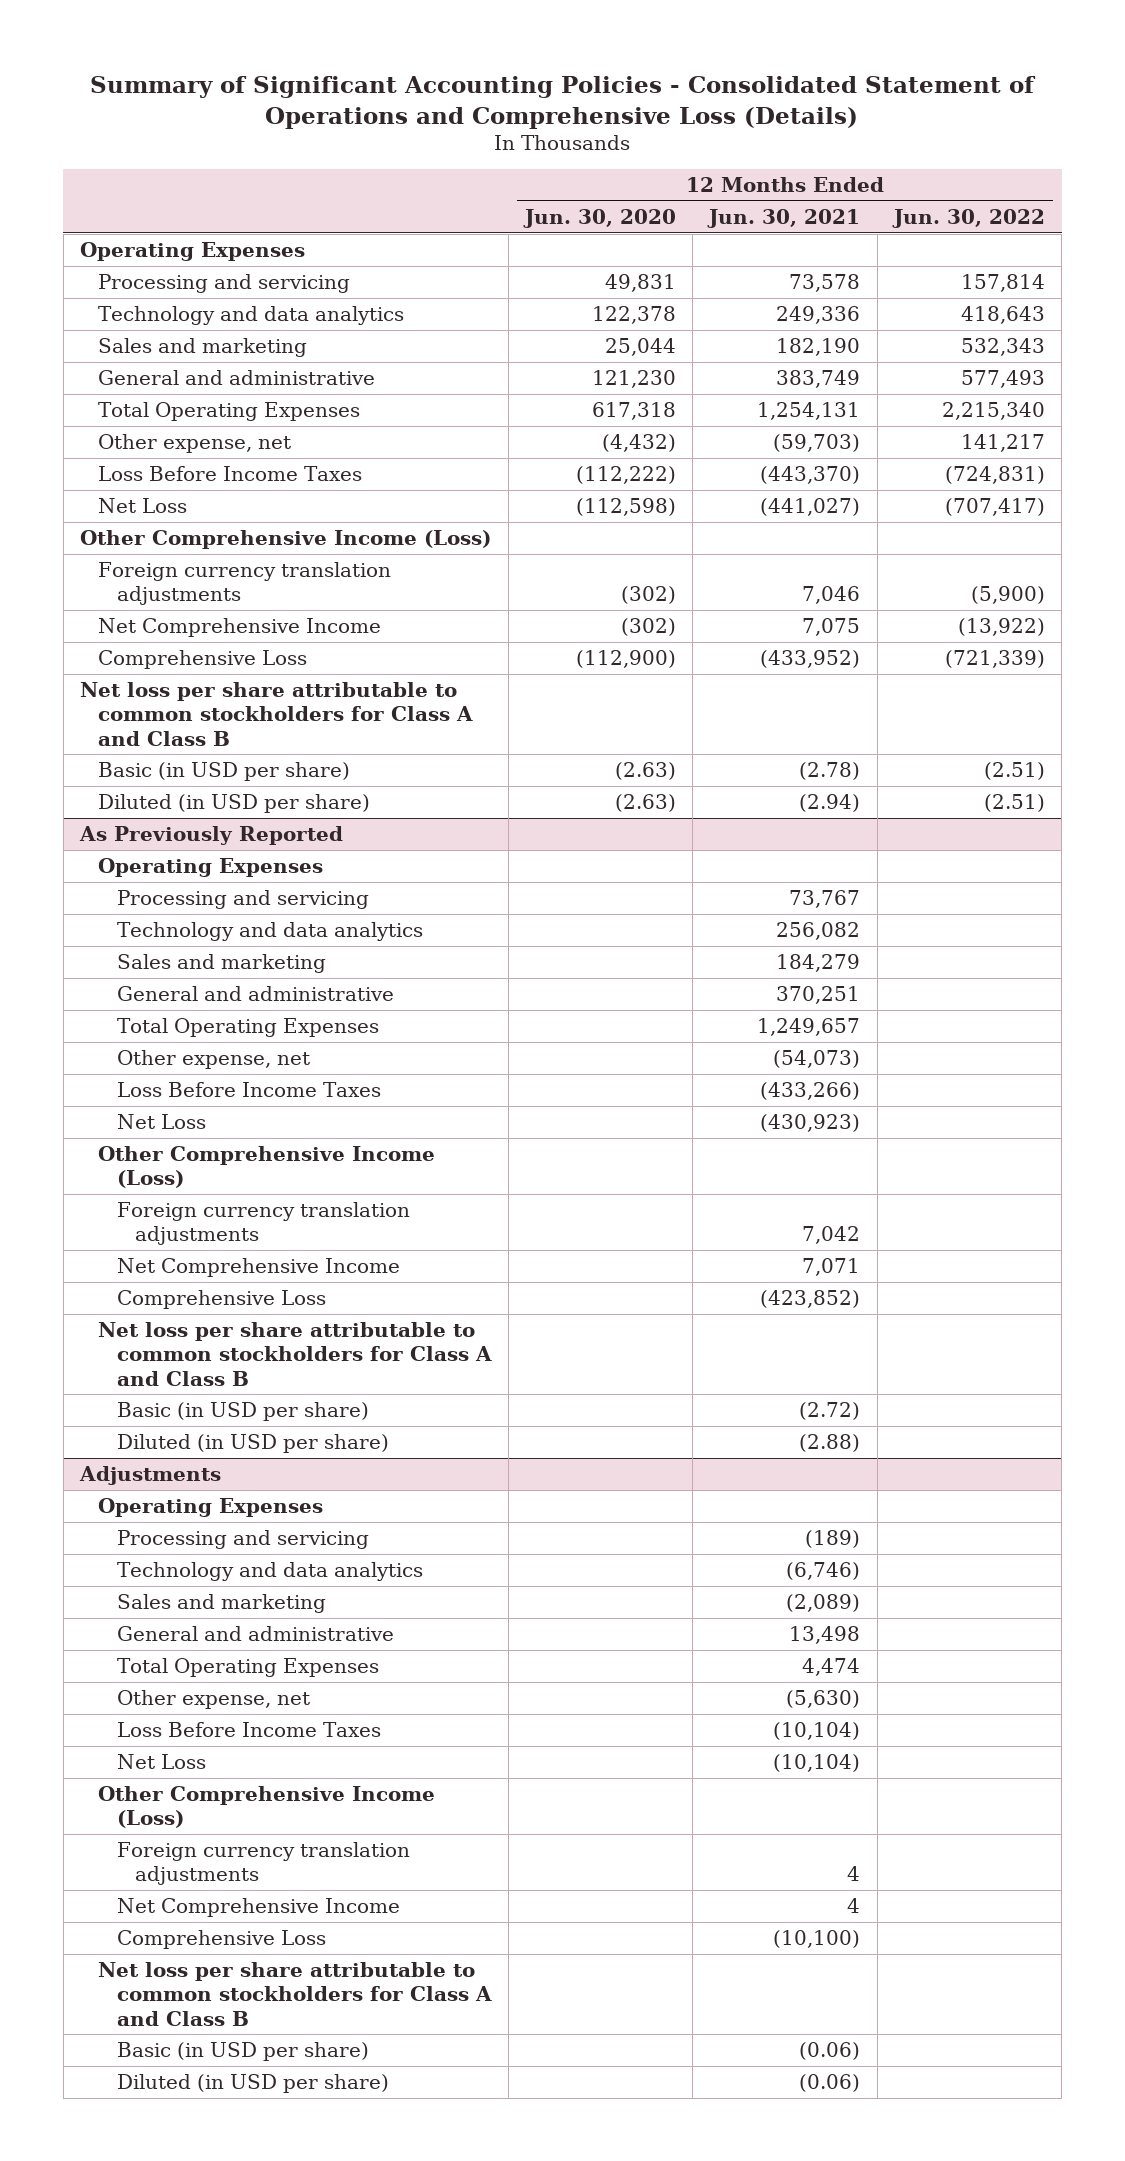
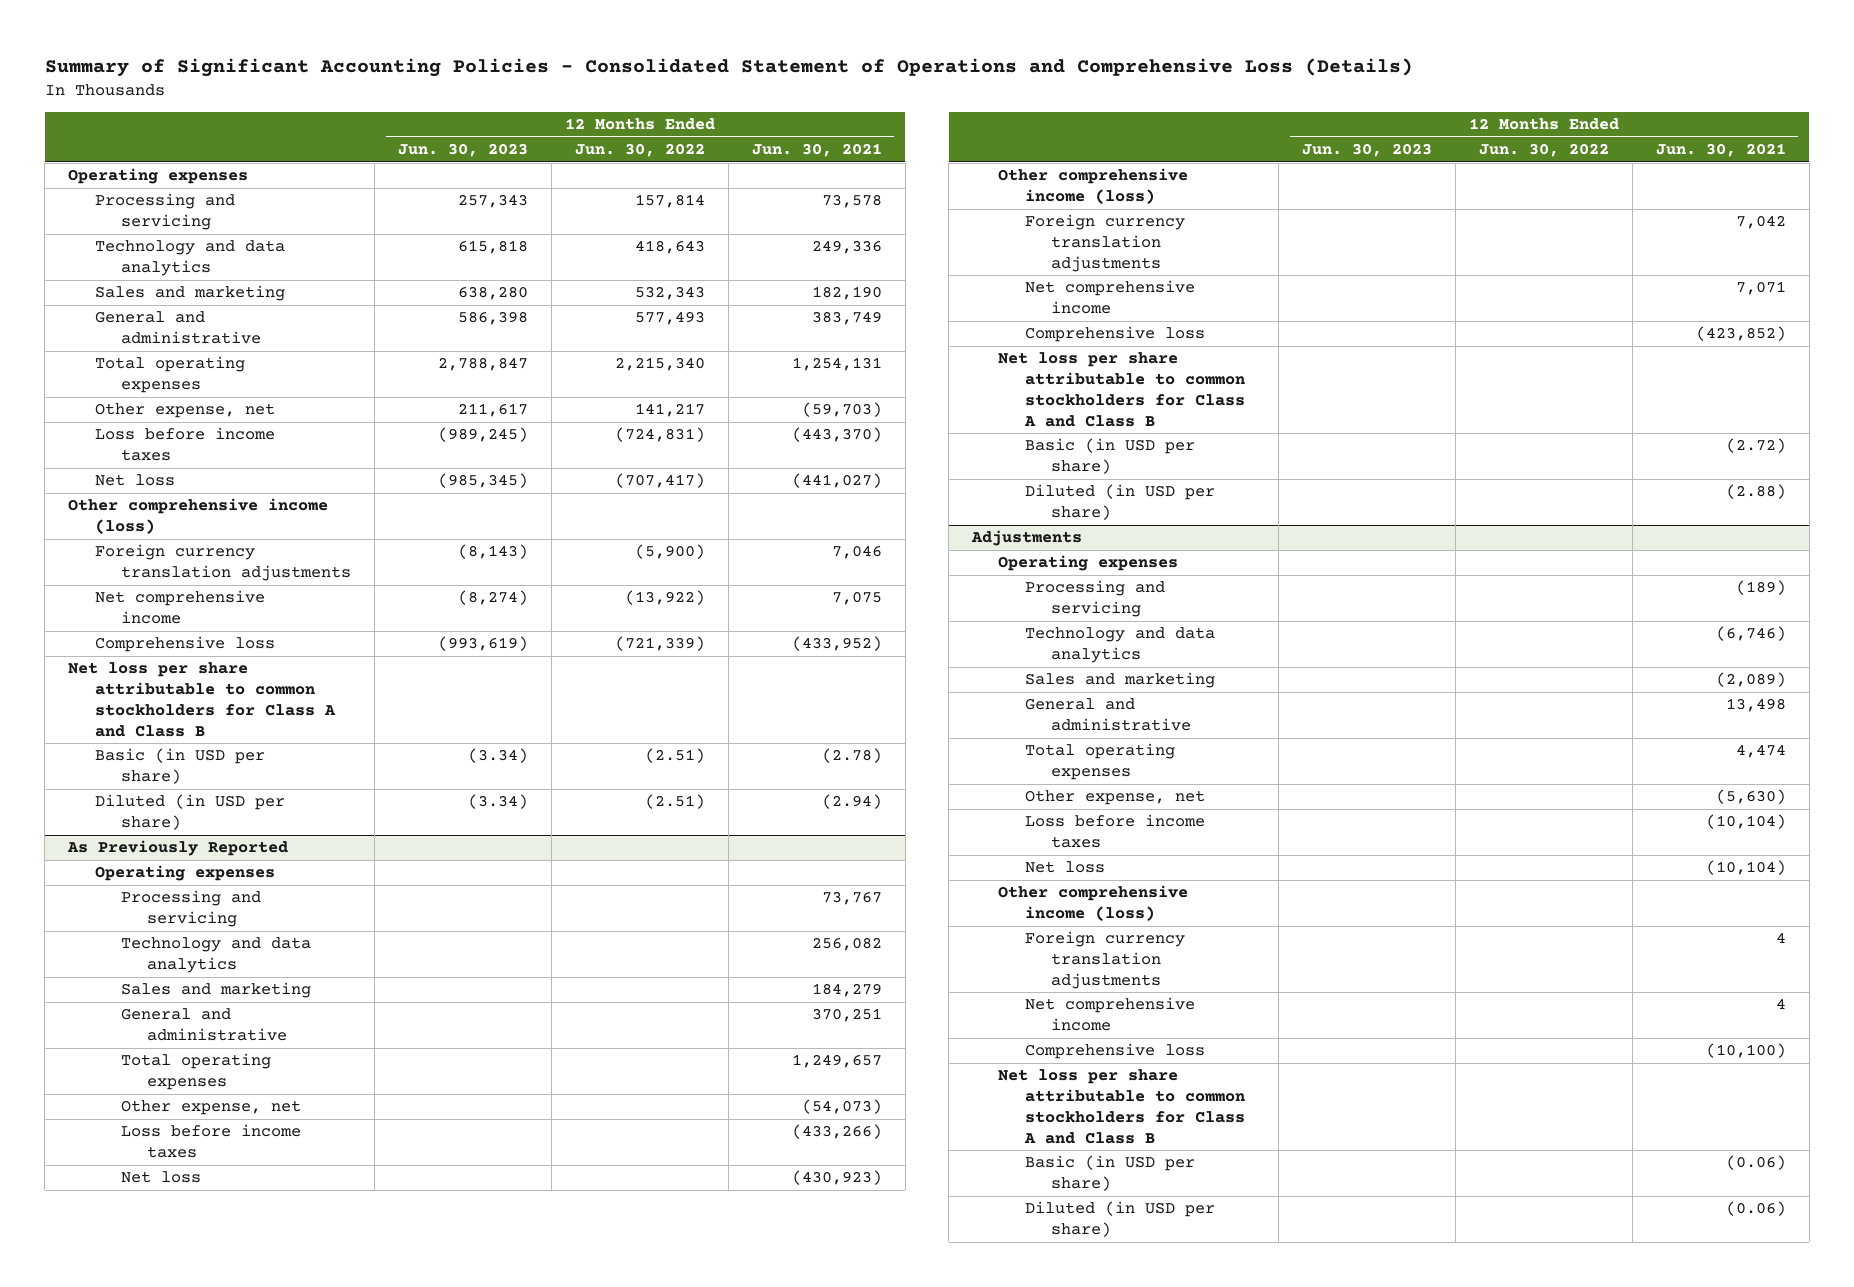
[522,208,676,228] Jun. 30, 2020 -> none
none -> [397,143,528,158] Jun. 30, 2023
[80,241,306,261] Operating Expenses -> [68,168,249,185] Operating expenses
[98,401,361,421] Total Operating Expenses -> [94,356,245,394] Total operating expenses
[98,465,363,481] Loss Before Income Taxes -> [94,427,275,462] Loss before income taxes
[98,497,188,513] Net Loss -> [94,474,175,487] Net loss
[80,529,492,549] Other Comprehensive Income (Loss) -> [68,498,329,535] Other comprehensive income (loss)
[98,617,382,637] Net Comprehensive Income -> [94,590,265,625] Net comprehensive income
[98,649,308,669] Comprehensive Loss -> [94,636,275,653] Comprehensive loss
[98,857,324,877] Operating Expenses -> [94,865,275,882] Operating expenses
[116,1017,379,1037] Total Operating Expenses -> [120,1053,271,1091] Total operating expenses
[116,1081,381,1097] Loss Before Income Taxes -> [120,1124,301,1159] Loss before income taxes
[116,1113,206,1129] Net Loss -> [120,1171,201,1184] Net loss
[98,1145,436,1189] Other Comprehensive Income (Loss) -> [998,168,1189,205] Other comprehensive income (loss)
[116,1257,400,1277] Net Comprehensive Income -> [1024,280,1195,315] Net comprehensive income
[116,1289,326,1309] Comprehensive Loss -> [1024,326,1205,343] Comprehensive loss
[98,1497,324,1517] Operating Expenses -> [998,555,1179,572] Operating expenses
[116,1657,379,1677] Total Operating Expenses -> [1024,743,1175,781] Total operating expenses
[116,1721,381,1737] Loss Before Income Taxes -> [1024,814,1205,849] Loss before income taxes
[116,1753,206,1769] Net Loss -> [1024,861,1105,874] Net loss
[98,1785,436,1829] Other Comprehensive Income (Loss) -> [998,885,1189,922] Other comprehensive income (loss)
[116,1897,400,1917] Net Comprehensive Income -> [1024,997,1195,1032] Net comprehensive income
[116,1929,326,1949] Comprehensive Loss -> [1024,1043,1205,1060] Comprehensive loss

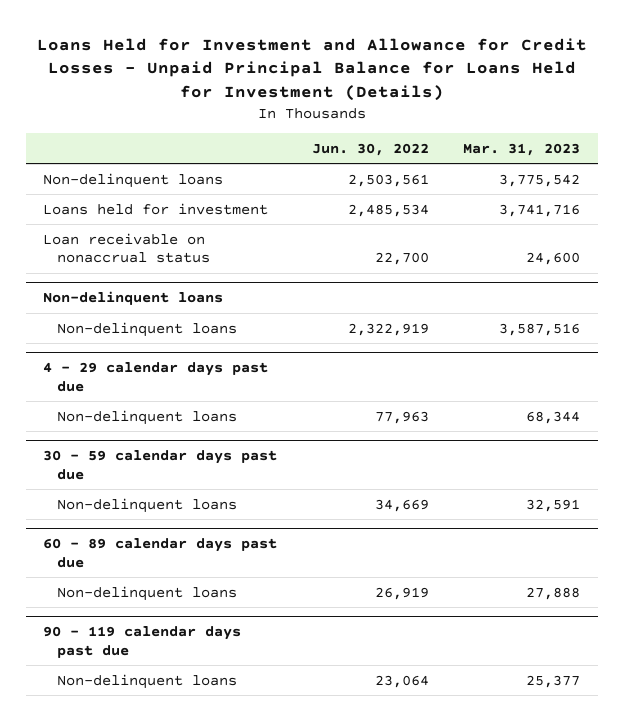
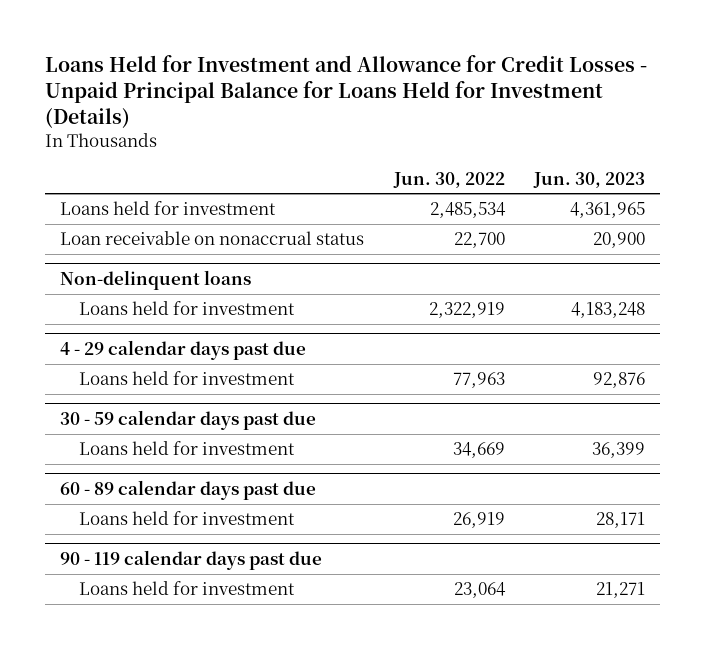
[463,142,581,156] Mar. 31, 2023 -> none
none -> [533,171,646,188] Jun. 30, 2023
[43,172,224,188] Non-delinquent loans -> none
[57,321,238,337] Non-delinquent loans -> [79,301,296,316] Loans held for investment
[57,409,238,425] Non-delinquent loans -> [79,371,296,386] Loans held for investment
[57,497,238,513] Non-delinquent loans -> [79,441,296,456] Loans held for investment
[57,585,238,601] Non-delinquent loans -> [79,511,296,526] Loans held for investment
[57,673,238,689] Non-delinquent loans -> [79,581,296,596] Loans held for investment

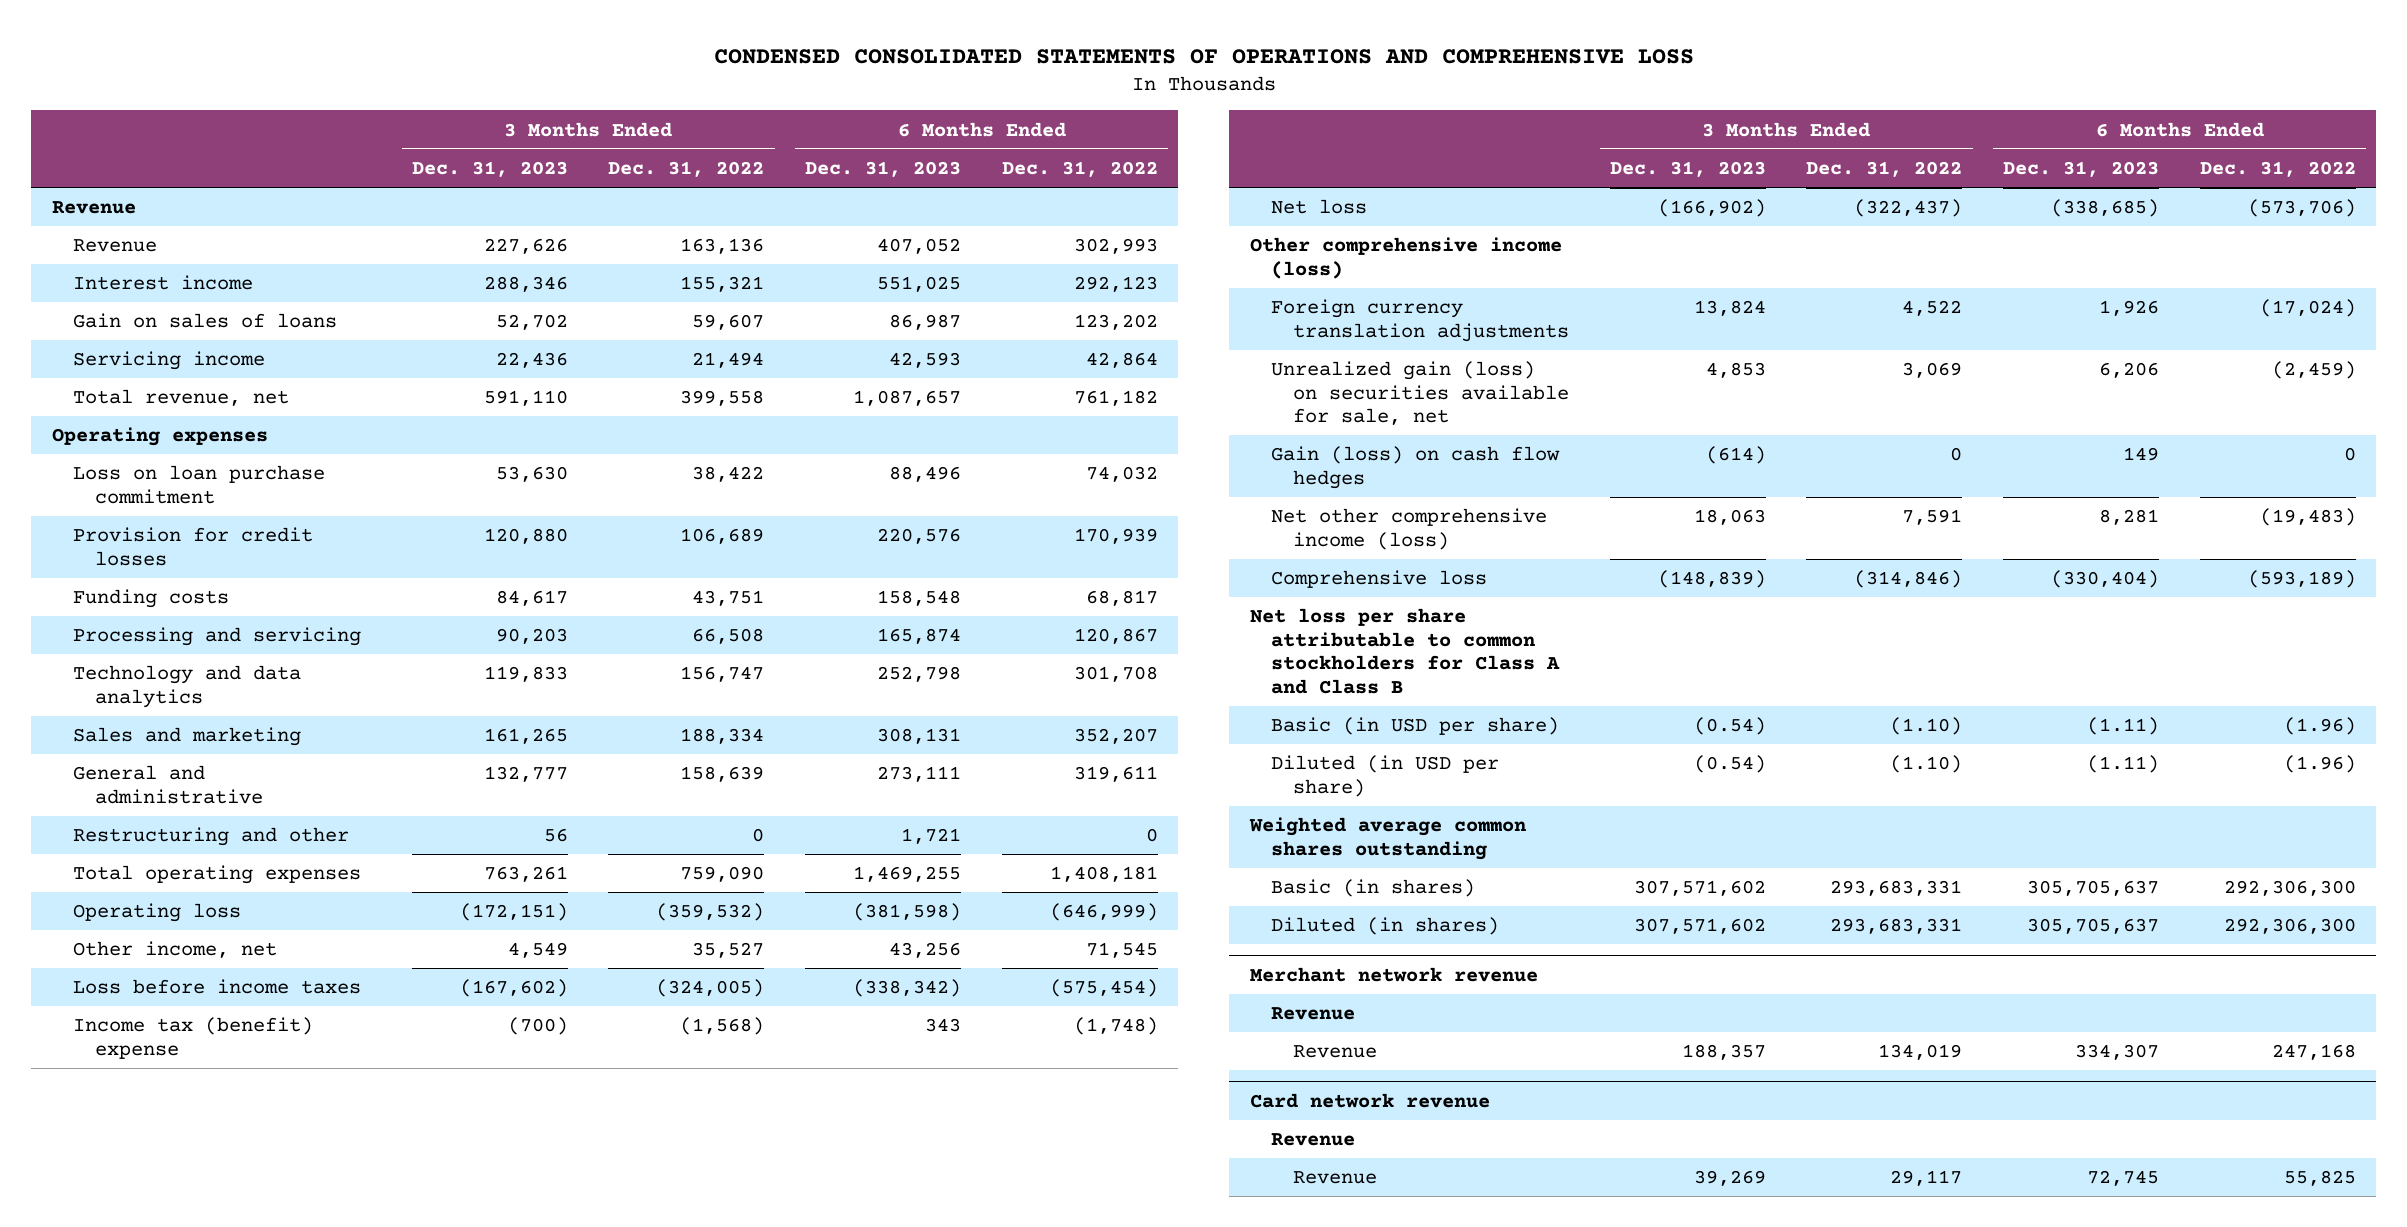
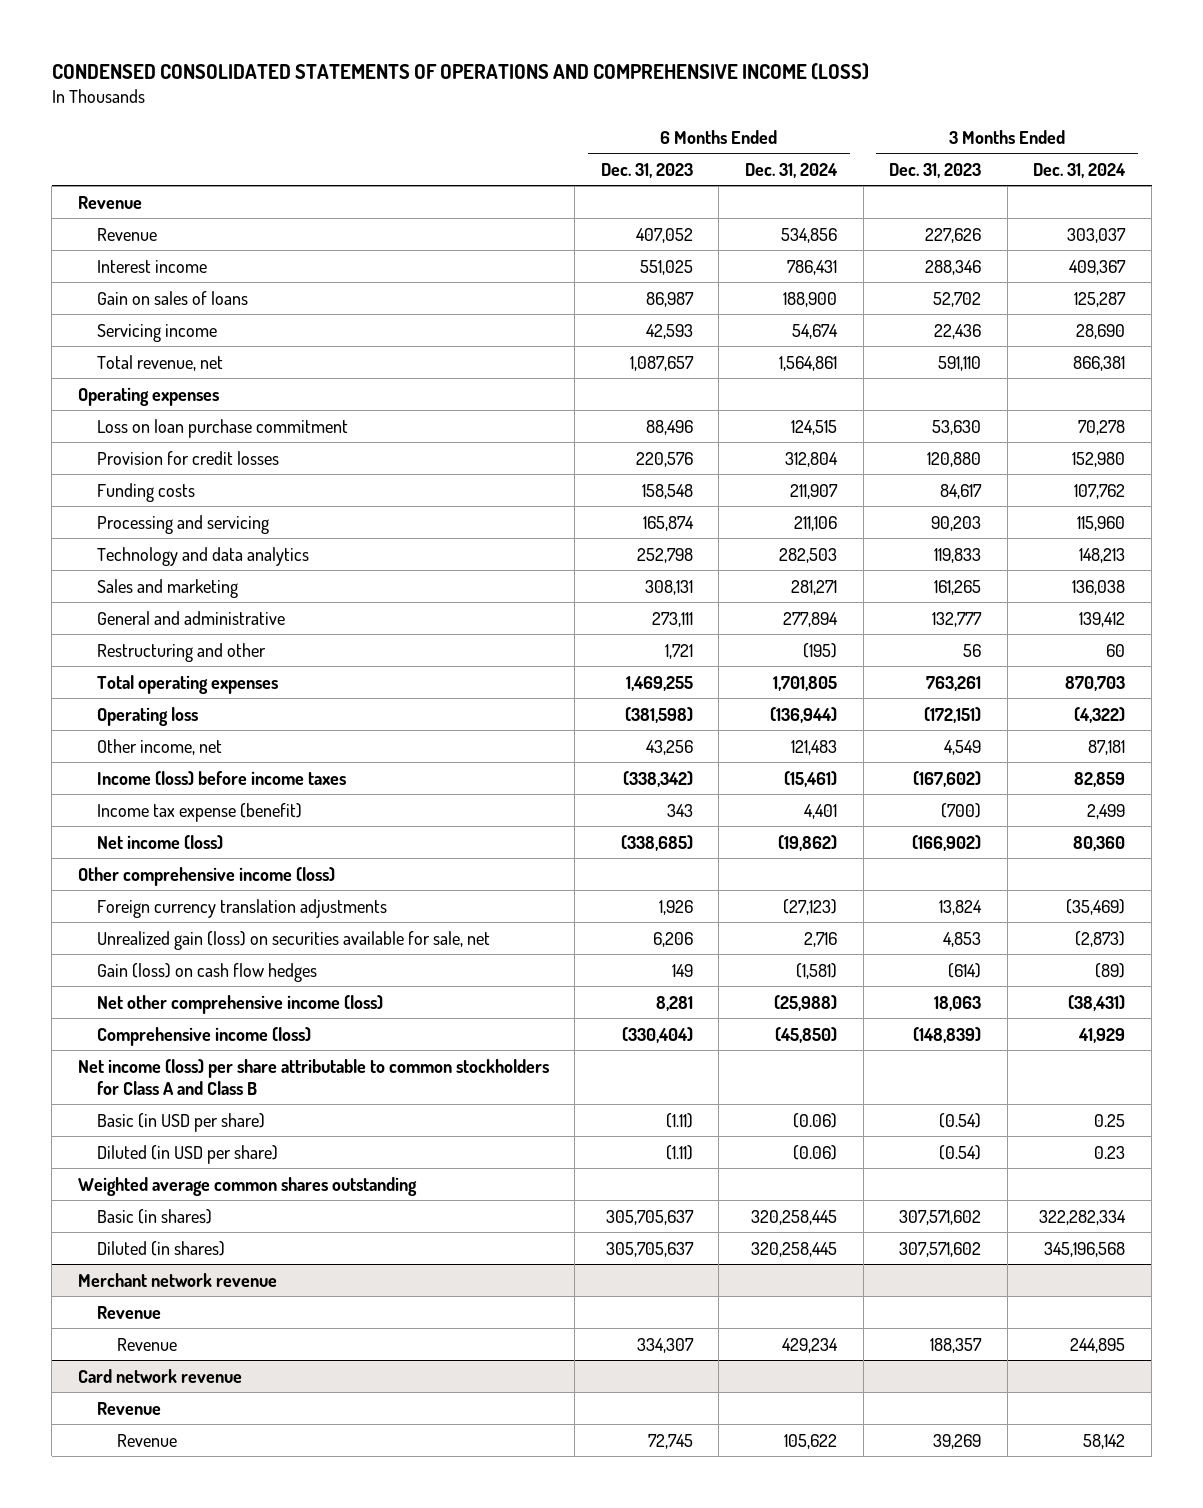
[713,48,1694,64] CONDENSED CONSOLIDATED STATEMENTS OF OPERATIONS AND COMPREHENSIVE LOSS -> [51,63,869,81] CONDENSED CONSOLIDATED STATEMENTS OF OPERATIONS AND COMPREHENSIVE INCOME (LOSS)
[608,161,765,178] Dec. 31, 2022 -> none
[1001,161,1158,178] Dec. 31, 2022 -> none
none -> [745,162,839,178] Dec. 31, 2024
none -> [1033,162,1127,178] Dec. 31, 2024
[73,979,362,995] Loss before income taxes -> [97,770,347,786] Income (loss) before income taxes
[73,1017,314,1059] Income tax (benefit) expense -> [97,802,303,822] Income tax expense (benefit)
[1271,199,1368,215] Net loss -> [97,834,224,850] Net income (loss)
[1271,570,1488,589] Comprehensive loss -> [97,1026,312,1046] Comprehensive income (loss)
[1249,608,1561,694] Net loss per share attributable to common stockholders for Class A and Class B -> [77,1058,549,1095] Net income (loss) per share attributable to common stockholders for Class A and Class B

